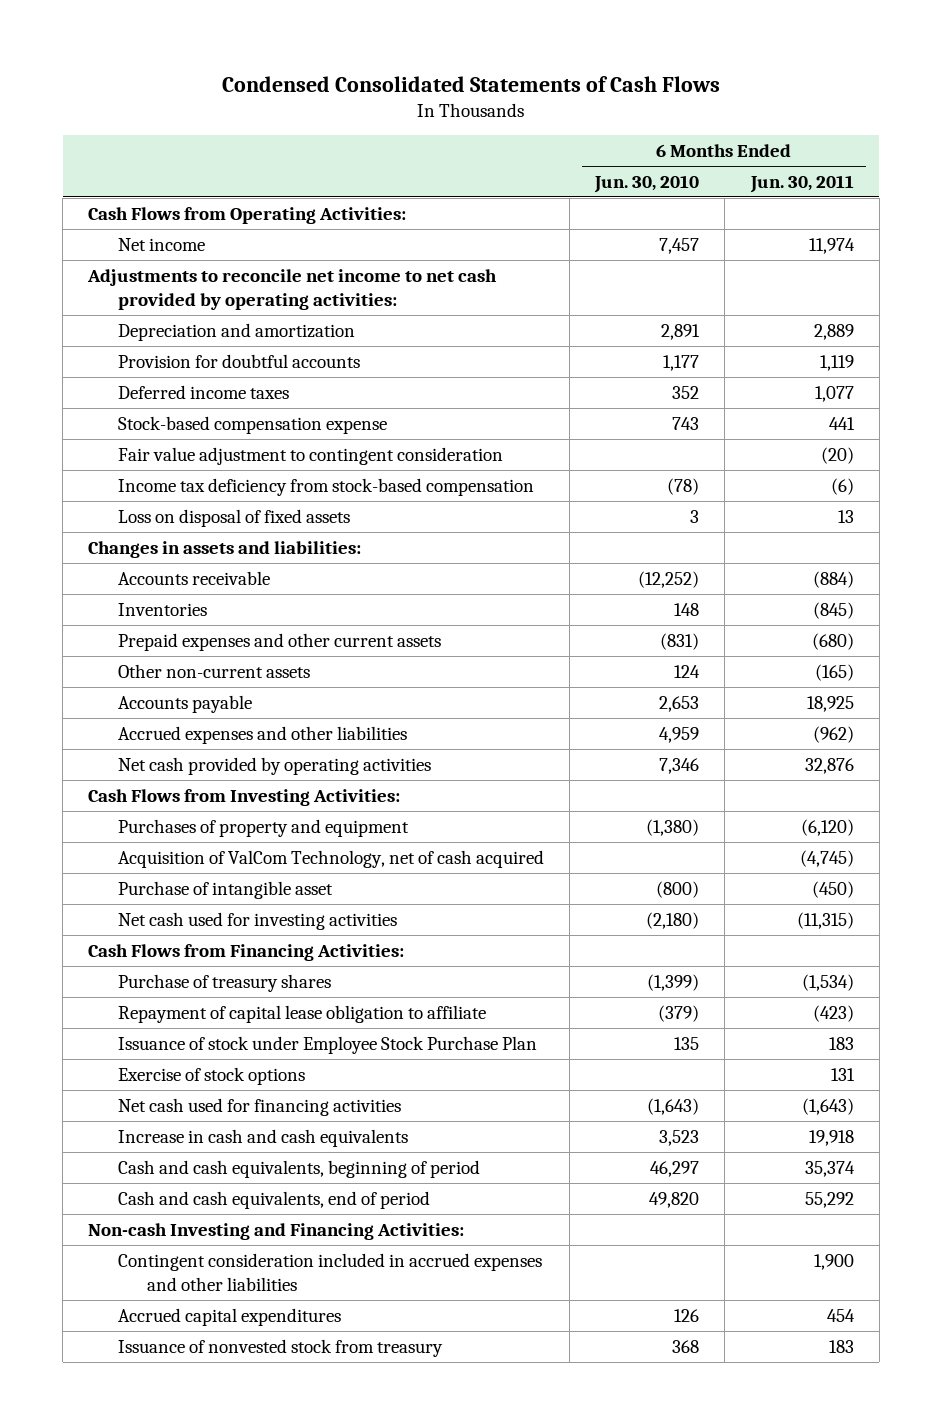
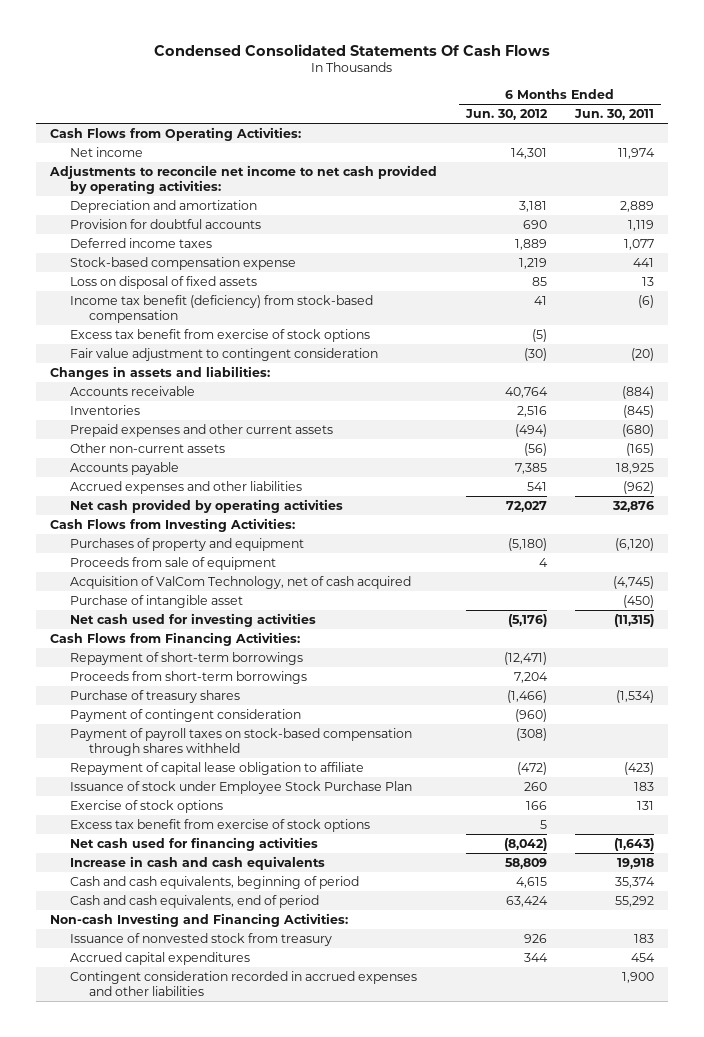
[222,75,721,92] Condensed Consolidated Statements of Cash Flows -> [154,43,551,56] Condensed Consolidated Statements Of Cash Flows
[594,174,700,193] Jun. 30, 2010 -> none
none -> [464,109,548,121] Jun. 30, 2012
[117,477,534,496] Income tax deficiency from stock-based compensation -> none
none -> [69,295,373,323] Income tax benefit (deficiency) from stock-based compensation
none -> [69,329,370,343] Excess tax benefit from exercise of stock options
[117,446,503,465] Fair value adjustment to contingent consideration -> [69,348,378,362] Fair value adjustment to contingent consideration
none -> [69,557,276,571] Proceeds from sale of equipment
none -> [69,652,303,666] Repayment of short-term borrowings
none -> [69,671,307,685] Proceeds from short-term borrowings
none -> [69,709,301,723] Payment of contingent consideration
none -> [69,728,412,756] Payment of payroll taxes on stock-based compensation through shares withheld
none -> [69,819,370,833] Excess tax benefit from exercise of stock options
[117,1252,542,1291] Contingent consideration included in accrued expenses and other liabilities -> none
[117,1307,341,1326] Accrued capital expenditures -> [69,952,250,966] Accrued capital expenditures
none -> [69,971,417,996] Contingent consideration recorded in accrued expenses and other liabilities

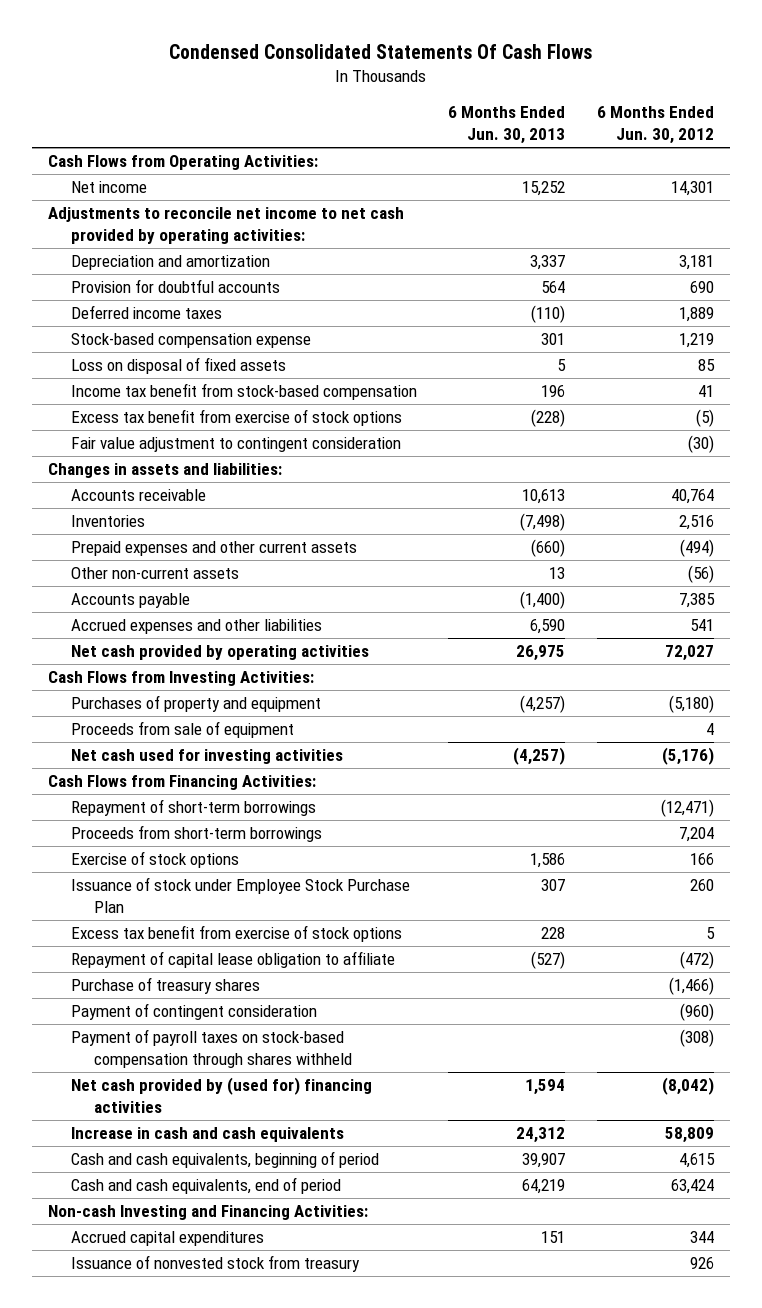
[574,109,655,121] Jun. 30, 2011 -> none
none -> [448,106,566,145] 6 Months Ended Jun. 30, 2013
[69,295,373,323] Income tax benefit (deficiency) from stock-based compensation -> [70,383,417,401] Income tax benefit from stock-based compensation
[69,576,411,590] Acquisition of ValCom Technology, net of cash acquired -> none
[69,595,243,609] Purchase of intangible asset -> none
[69,800,223,814] Exercise of stock options -> [70,851,239,869] Exercise of stock options
[69,781,412,795] Issuance of stock under Employee Stock Purchase Plan -> [70,877,410,914] Issuance of stock under Employee Stock Purchase Plan
[69,819,370,833] Excess tax benefit from exercise of stock options -> [70,925,402,943] Excess tax benefit from exercise of stock options
[69,762,364,776] Repayment of capital lease obligation to affiliate -> [70,951,395,969] Repayment of capital lease obligation to affiliate
[69,837,318,852] Net cash used for financing activities -> [70,1077,372,1114] Net cash provided by (used for) financing activities
[69,971,417,996] Contingent consideration recorded in accrued expenses and other liabilities -> none
[69,933,332,947] Issuance of nonvested stock from treasury -> [70,1255,360,1273] Issuance of nonvested stock from treasury

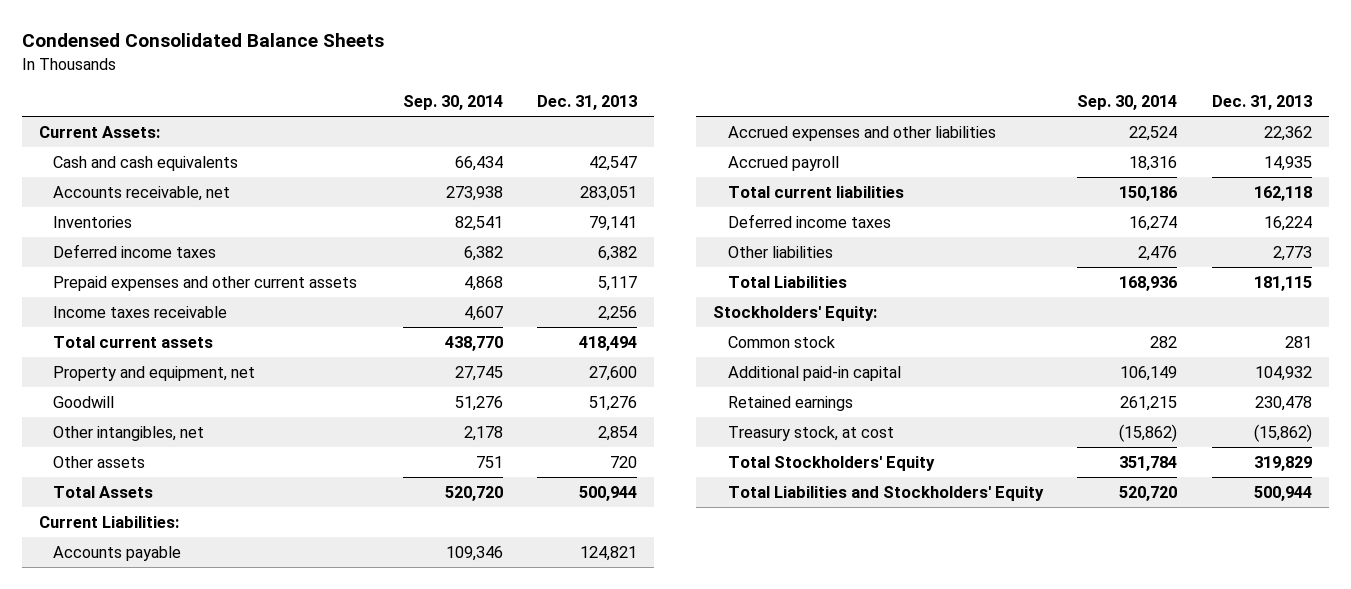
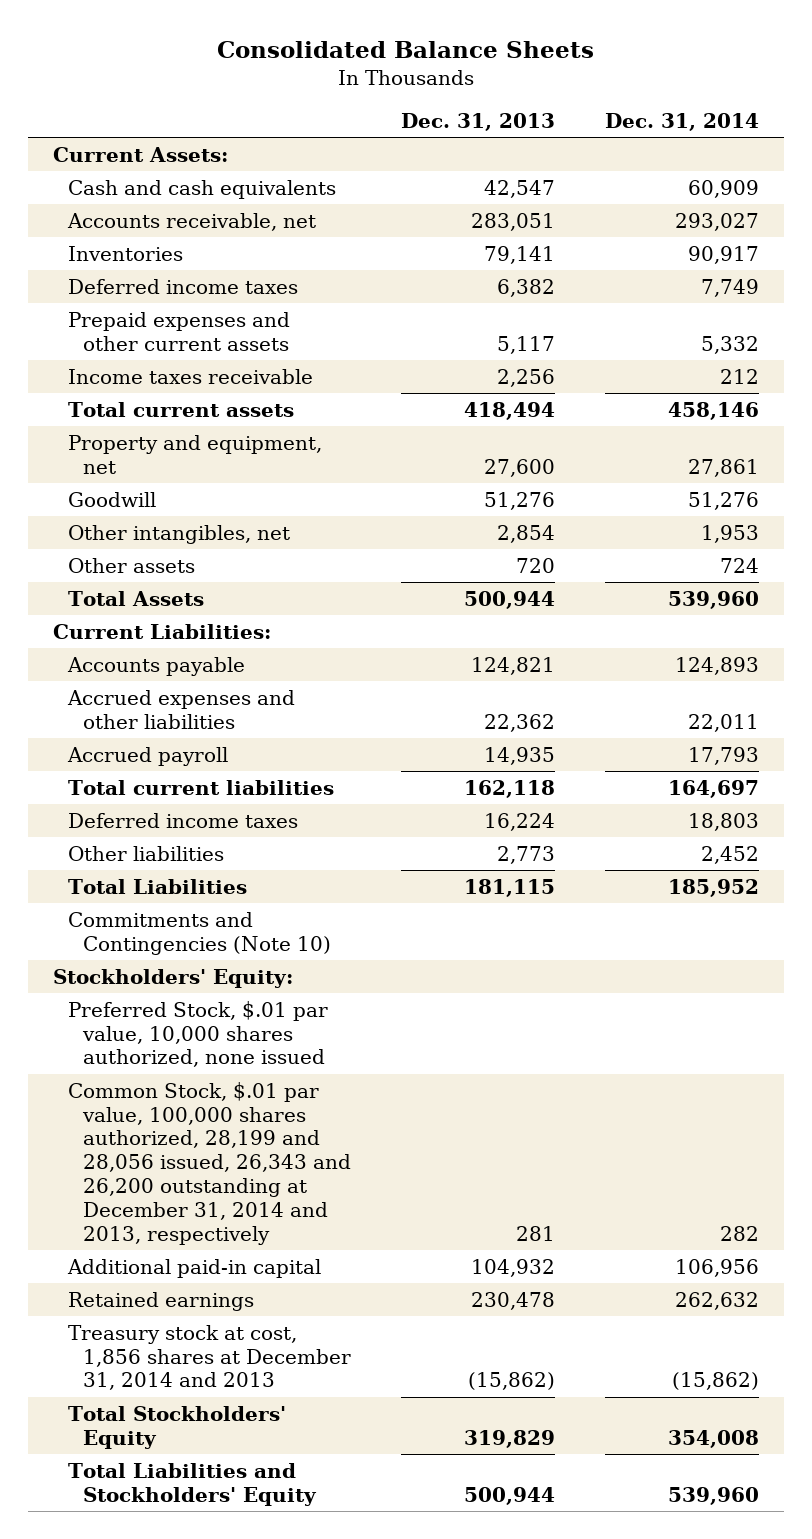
[21,33,384,48] Condensed Consolidated Balance Sheets -> [217,41,595,59] Consolidated Balance Sheets
[402,95,503,111] Sep. 30, 2014 -> none
none -> [605,112,760,131] Dec. 31, 2014
none -> [67,911,331,955] Commitments and Contingencies (Note 10)
none -> [67,1000,328,1068] Preferred Stock, $.01 par value, 10,000 shares authorized, none issued
[727,335,835,348] Common stock -> [67,1081,351,1245] Common Stock, $.01 par value, 100,000 shares authorized, 28,199 and 28,056 issued, 26,343 and 26,200 outstanding at December 31, 2014 and 2013, respectively
[727,425,894,441] Treasury stock, at cost -> [67,1324,351,1391] Treasury stock at cost, 1,856 shares at December 31, 2014 and 2013

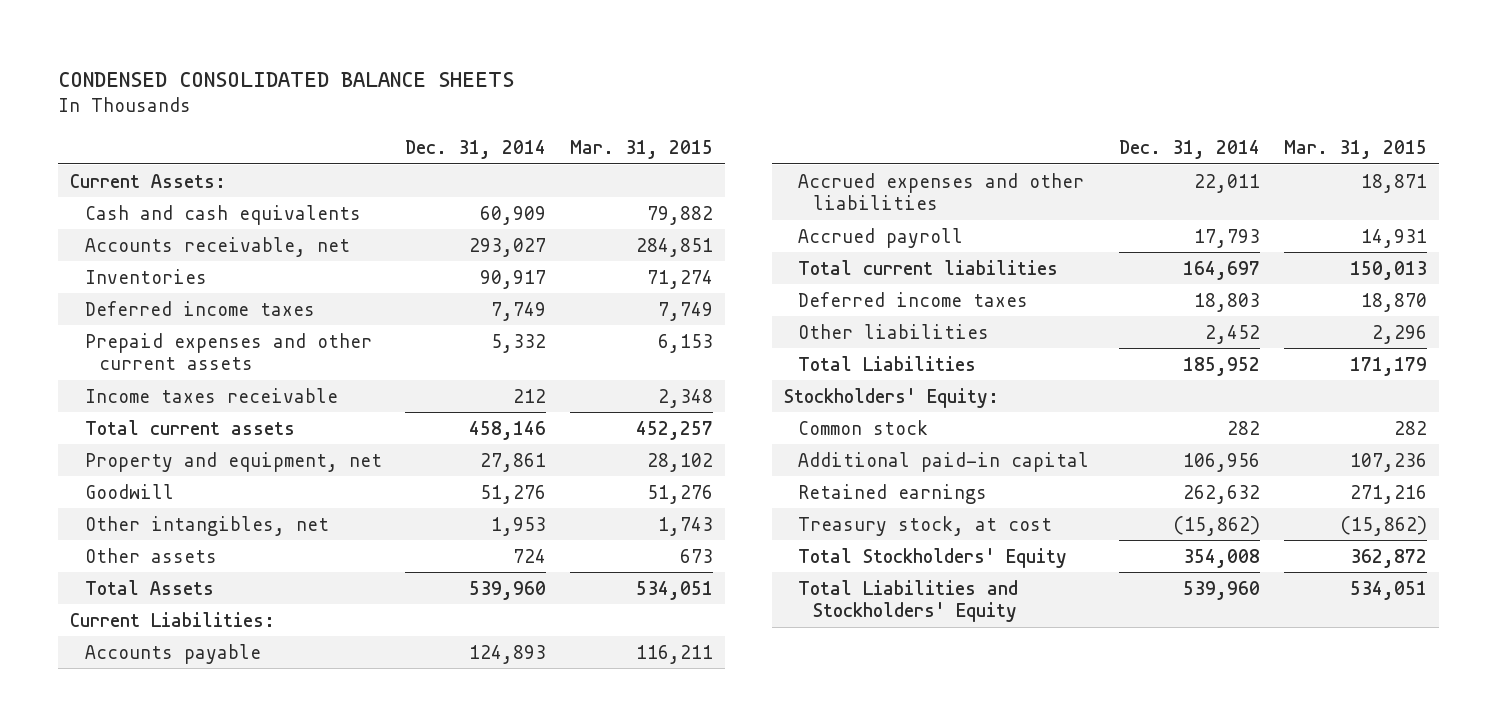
[217,41,595,59] Consolidated Balance Sheets -> [57,71,514,87] CONDENSED CONSOLIDATED BALANCE SHEETS
[400,112,555,131] Dec. 31, 2013 -> none
none -> [569,139,713,159] Mar. 31, 2015
[67,911,331,955] Commitments and Contingencies (Note 10) -> none
[67,1000,328,1068] Preferred Stock, $.01 par value, 10,000 shares authorized, none issued -> none
[67,1081,351,1245] Common Stock, $.01 par value, 100,000 shares authorized, 28,199 and 28,056 issued, 26,343 and 26,200 outstanding at December 31, 2014 and 2013, respectively -> [798,419,929,435] Common stock
[67,1324,351,1391] Treasury stock at cost, 1,856 shares at December 31, 2014 and 2013 -> [798,515,1053,536] Treasury stock, at cost

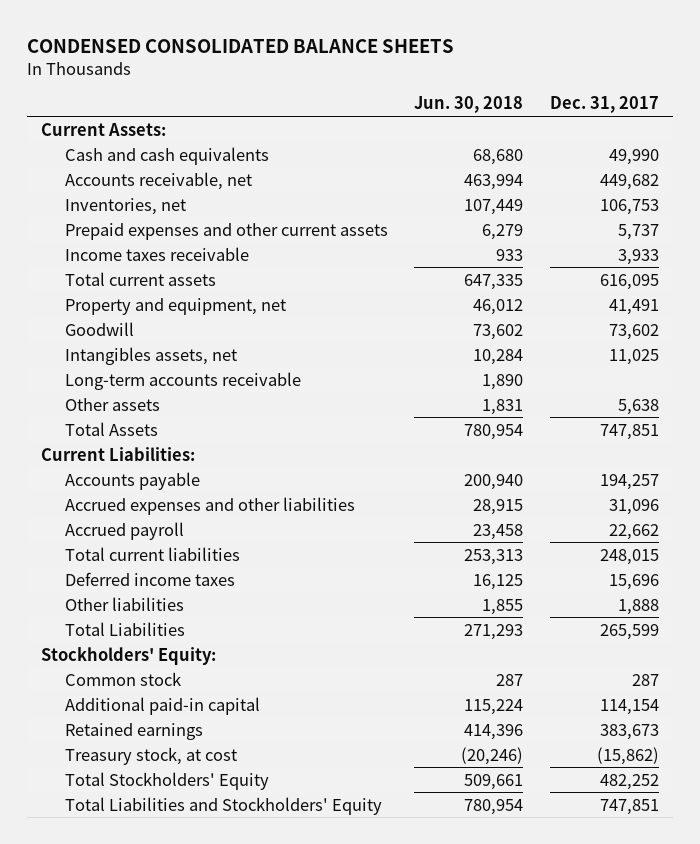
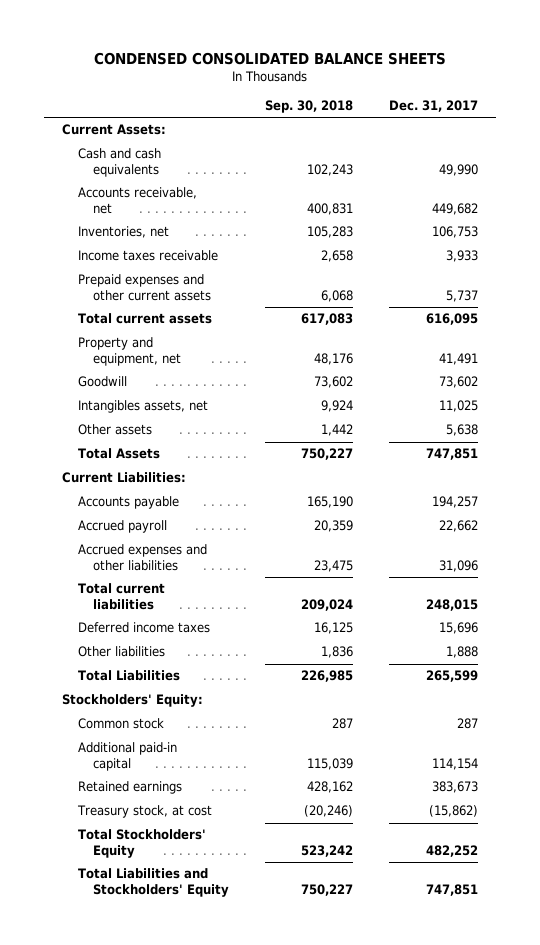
[414,96,524,114] Jun. 30, 2018 -> none
none -> [265,100,354,114] Sep. 30, 2018
[64,222,388,240] Prepaid expenses and other current assets -> [77,274,212,302] Prepaid expenses and other current assets
[64,371,301,390] Long-term accounts receivable -> none
[64,496,355,515] Accrued expenses and other liabilities -> [77,544,207,572] Accrued expenses and other liabilities

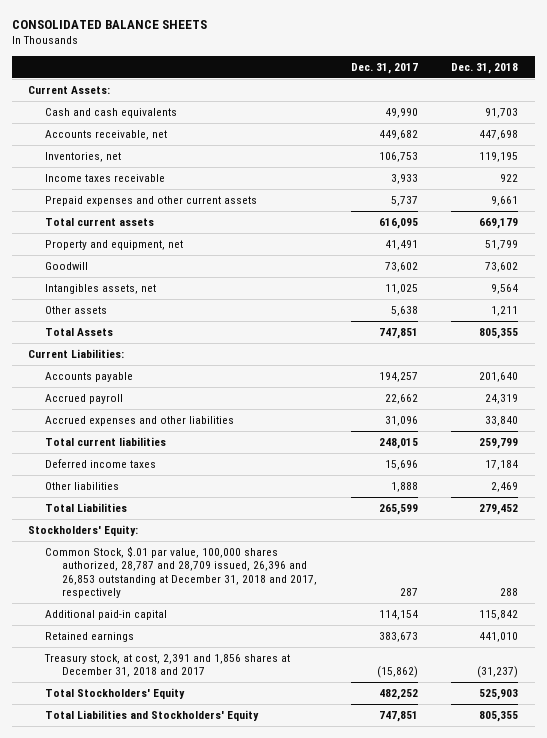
[94,51,447,65] CONDENSED CONSOLIDATED BALANCE SHEETS -> [11,20,207,30] CONSOLIDATED BALANCE SHEETS
[265,100,354,114] Sep. 30, 2018 -> none
none -> [451,62,519,74] Dec. 31, 2018
[77,718,164,730] Common stock -> [45,546,317,598] Common Stock, $.01 par value, 100,000 shares authorized, 28,787 and 28,709 issued, 26,396 and 26,853 outstanding at December 31, 2018 and 2017, respectively
[76,805,212,819] Treasury stock, at cost -> [44,654,291,678] Treasury stock, at cost, 2,391 and 1,856 shares at December 31, 2018 and 2017

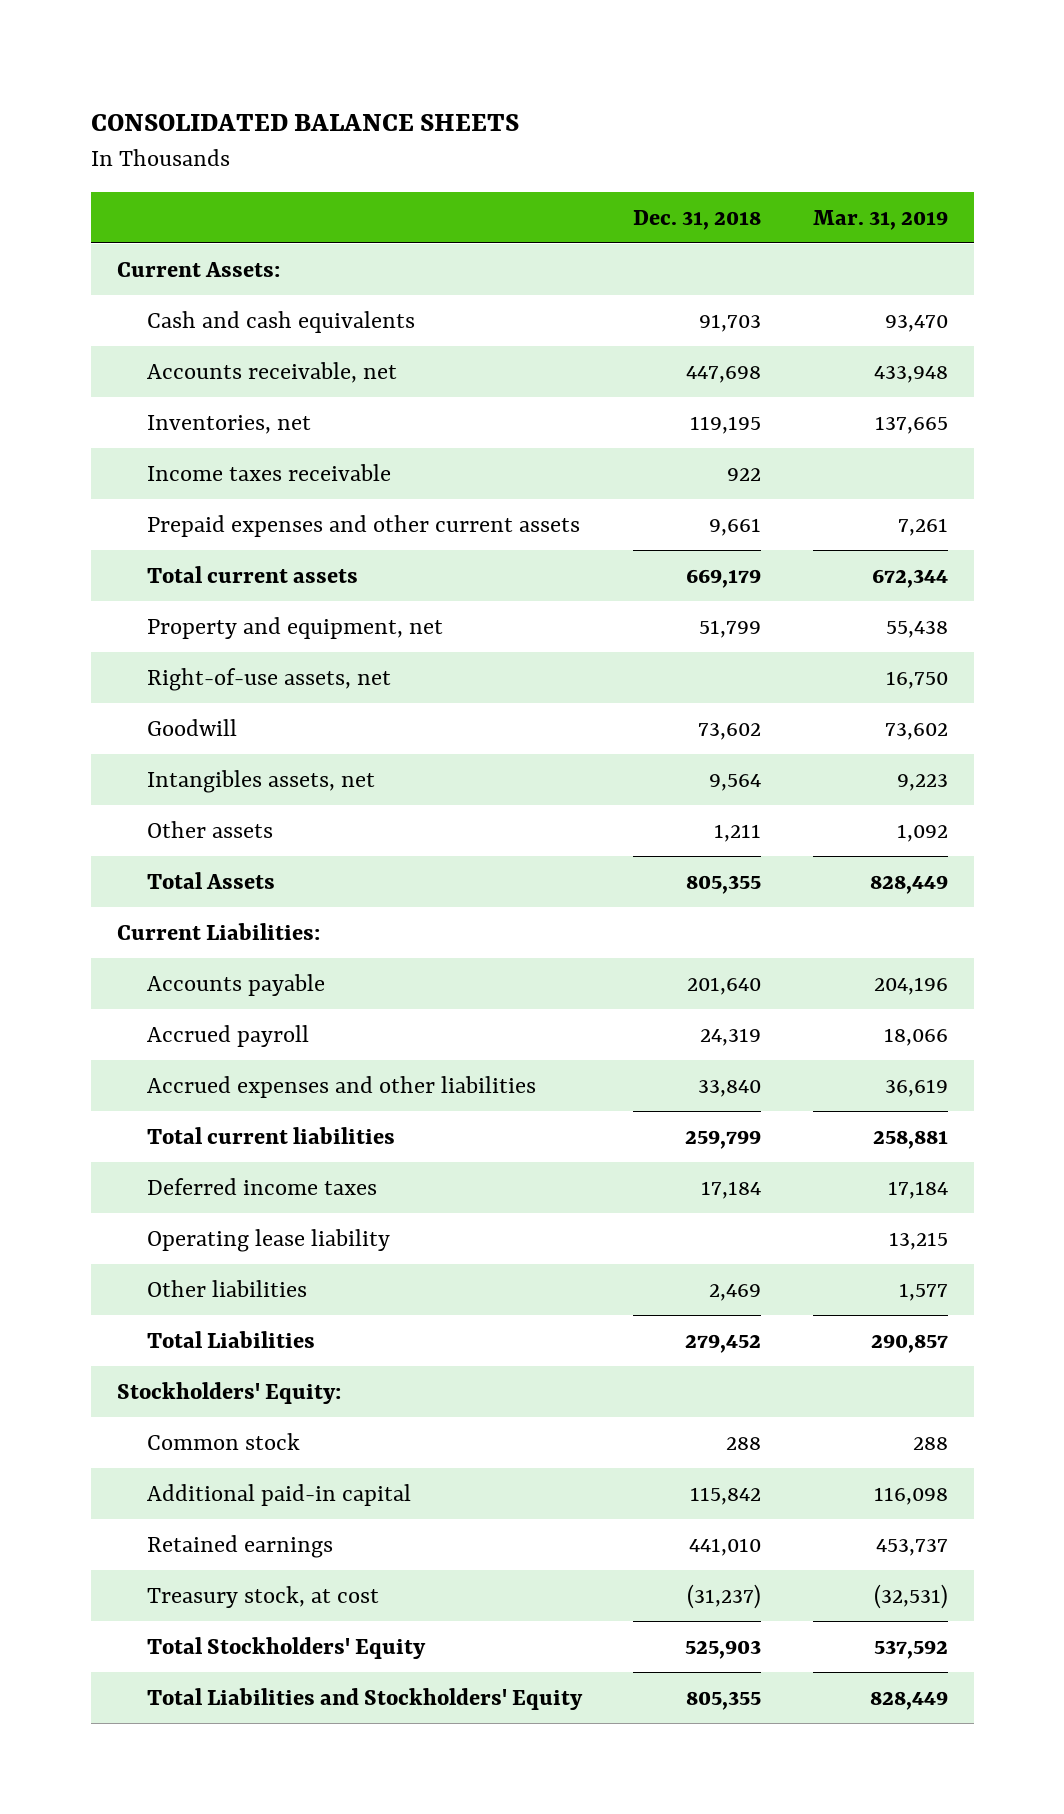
[350,62,418,74] Dec. 31, 2017 -> none
none -> [812,209,948,230] Mar. 31, 2019
none -> [146,667,391,691] Right-of-use assets, net
none -> [146,1228,390,1252] Operating lease liability
[45,546,317,598] Common Stock, $.01 par value, 100,000 shares authorized, 28,787 and 28,709 issued, 26,396 and 26,853 outstanding at December 31, 2018 and 2017, respectively -> [146,1432,300,1450] Common stock
[44,654,291,678] Treasury stock, at cost, 2,391 and 1,856 shares at December 31, 2018 and 2017 -> [146,1585,379,1608] Treasury stock, at cost

